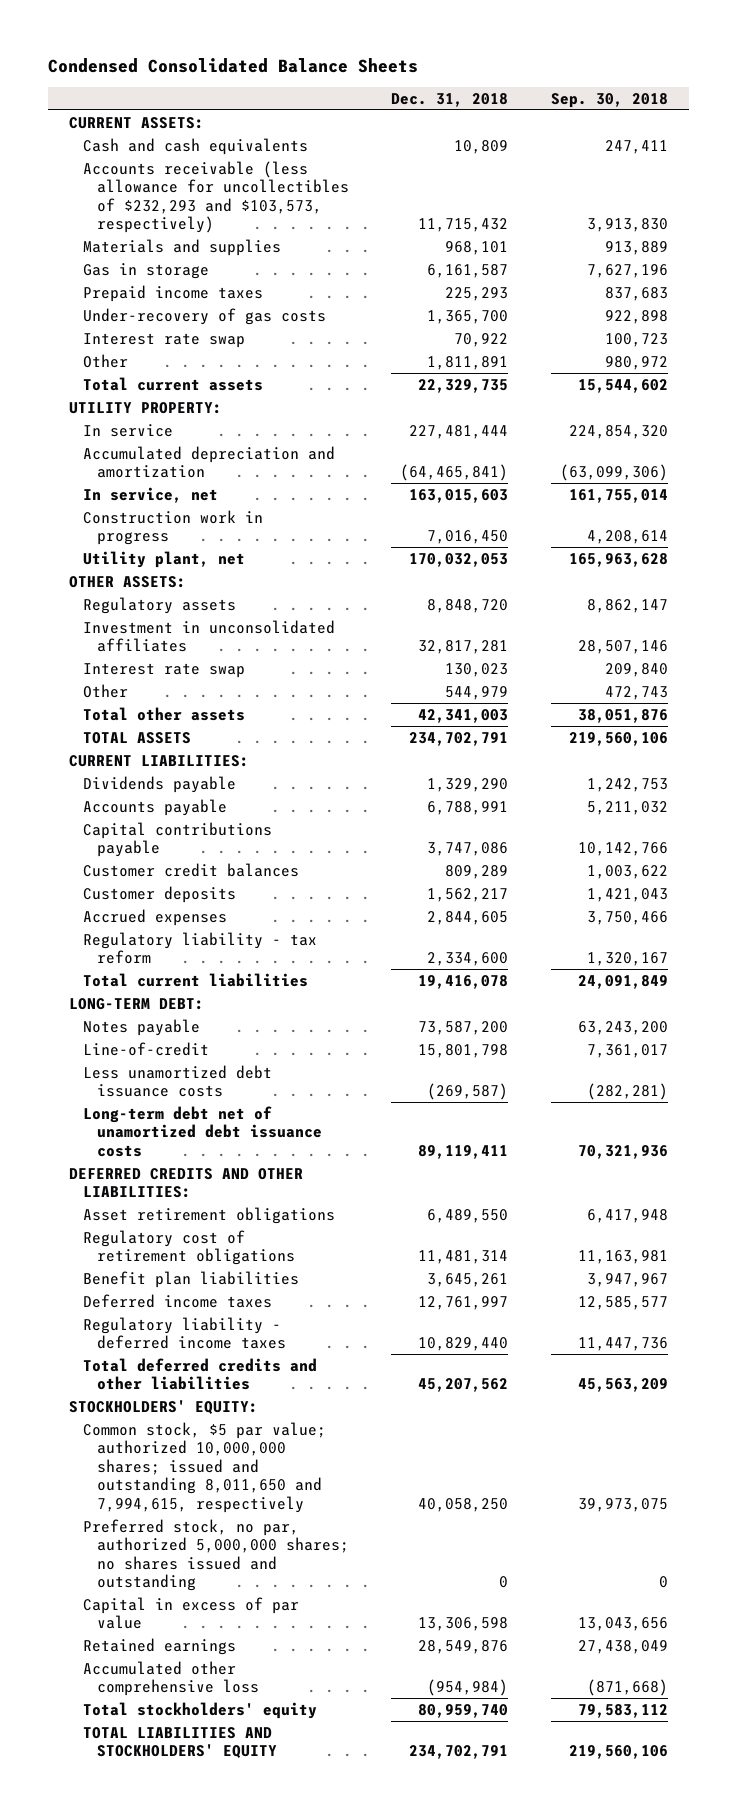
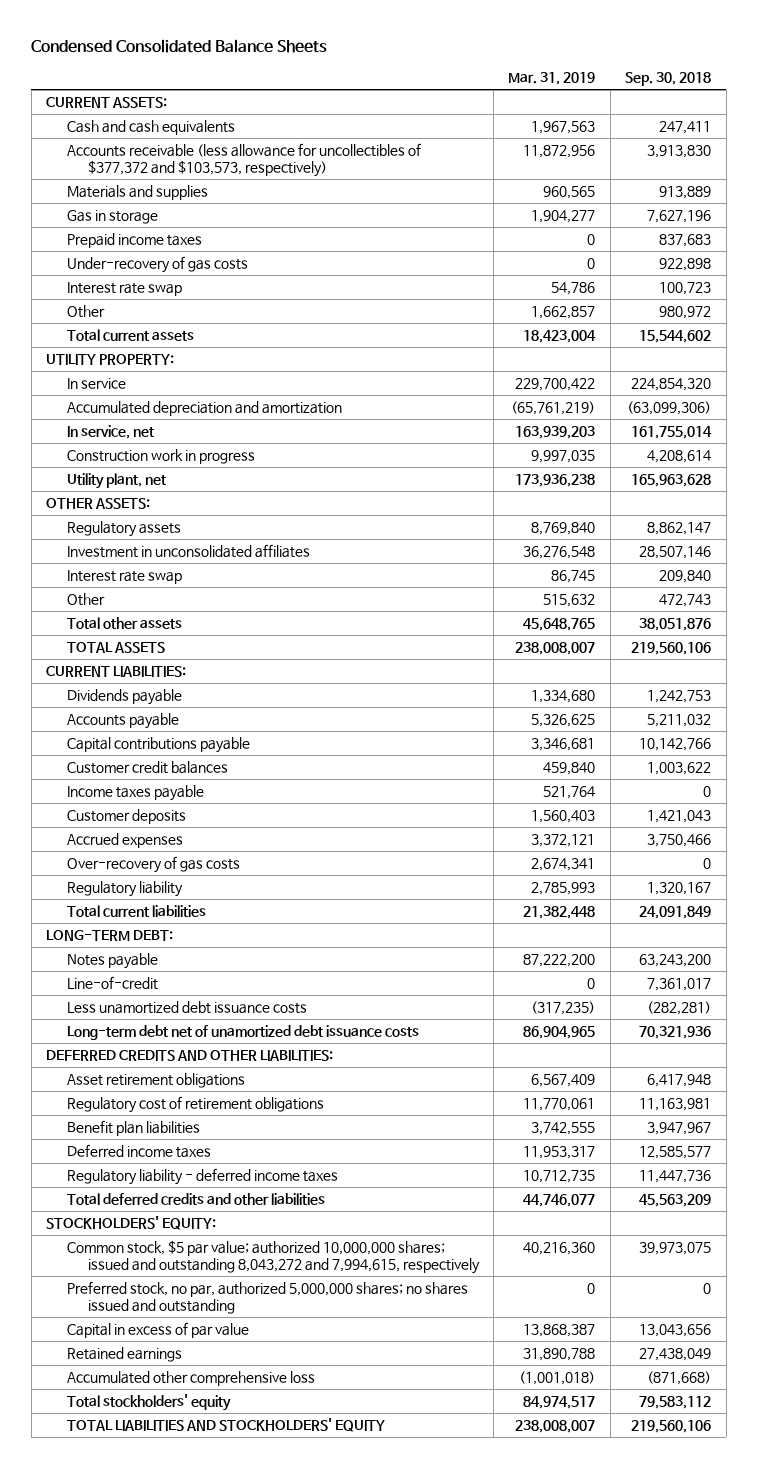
[391,92,509,107] Dec. 31, 2018 -> none
none -> [508,72,596,86] Mar. 31, 2019
[83,160,349,234] Accounts receivable (less allowance for uncollectibles of $232,293 and $103,573, respectively) -> [66,142,421,177] Accounts receivable (less allowance for uncollectibles of $377,372 and $103,573, respectively)
none -> [66,784,204,801] Income taxes payable
none -> [66,855,240,873] Over-recovery of gas costs
[83,931,318,965] Regulatory liability - tax reform -> [66,880,183,897] Regulatory liability
[83,1421,327,1514] Common stock, $5 par value; authorized 10,000,000 shares; issued and outstanding 8,011,650 and 7,994,615, respectively -> [66,1239,480,1274] Common stock, $5 par value; authorized 10,000,000 shares; issued and outstanding 8,043,272 and 7,994,615, respectively

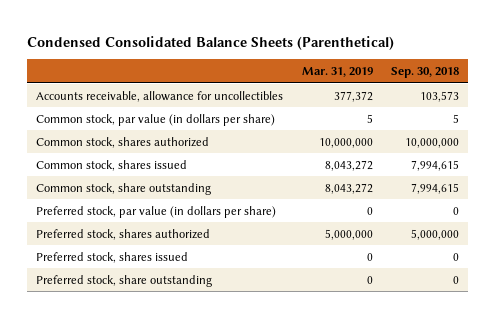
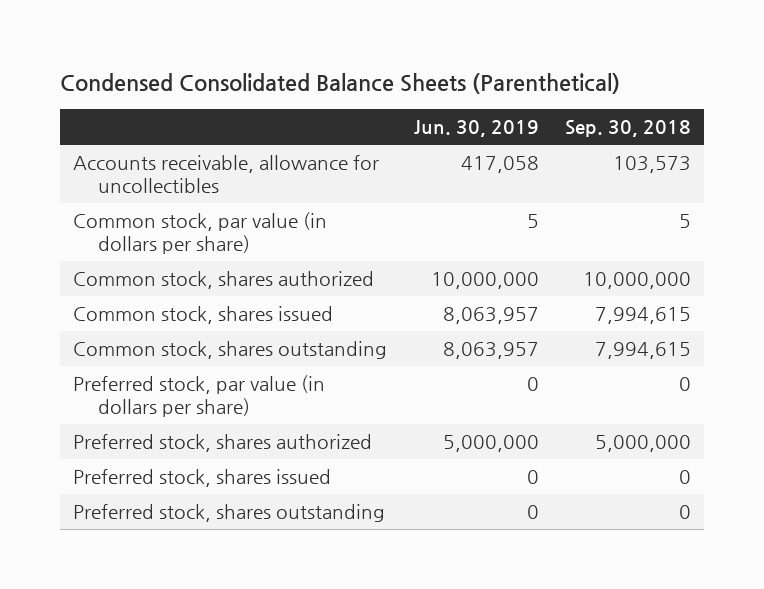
[301,66,373,77] Mar. 31, 2019 -> none
none -> [413,120,539,138] Jun. 30, 2019
[36,182,212,195] Common stock, share outstanding -> [73,341,388,360] Common stock, shares outstanding
[36,274,213,287] Preferred stock, share outstanding -> [73,504,386,523] Preferred stock, shares outstanding

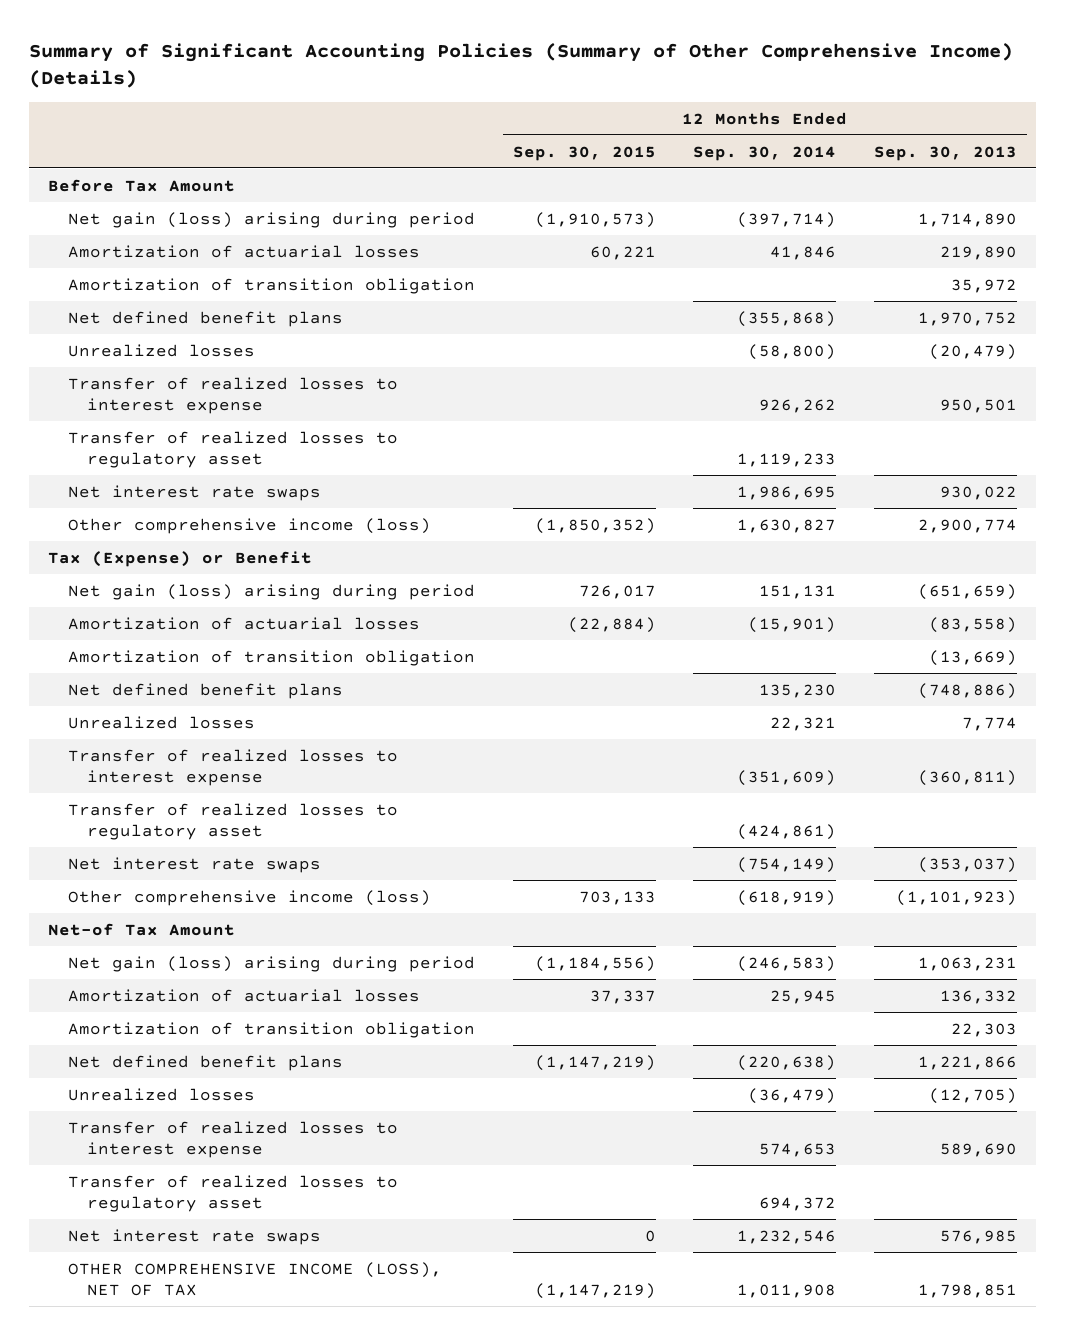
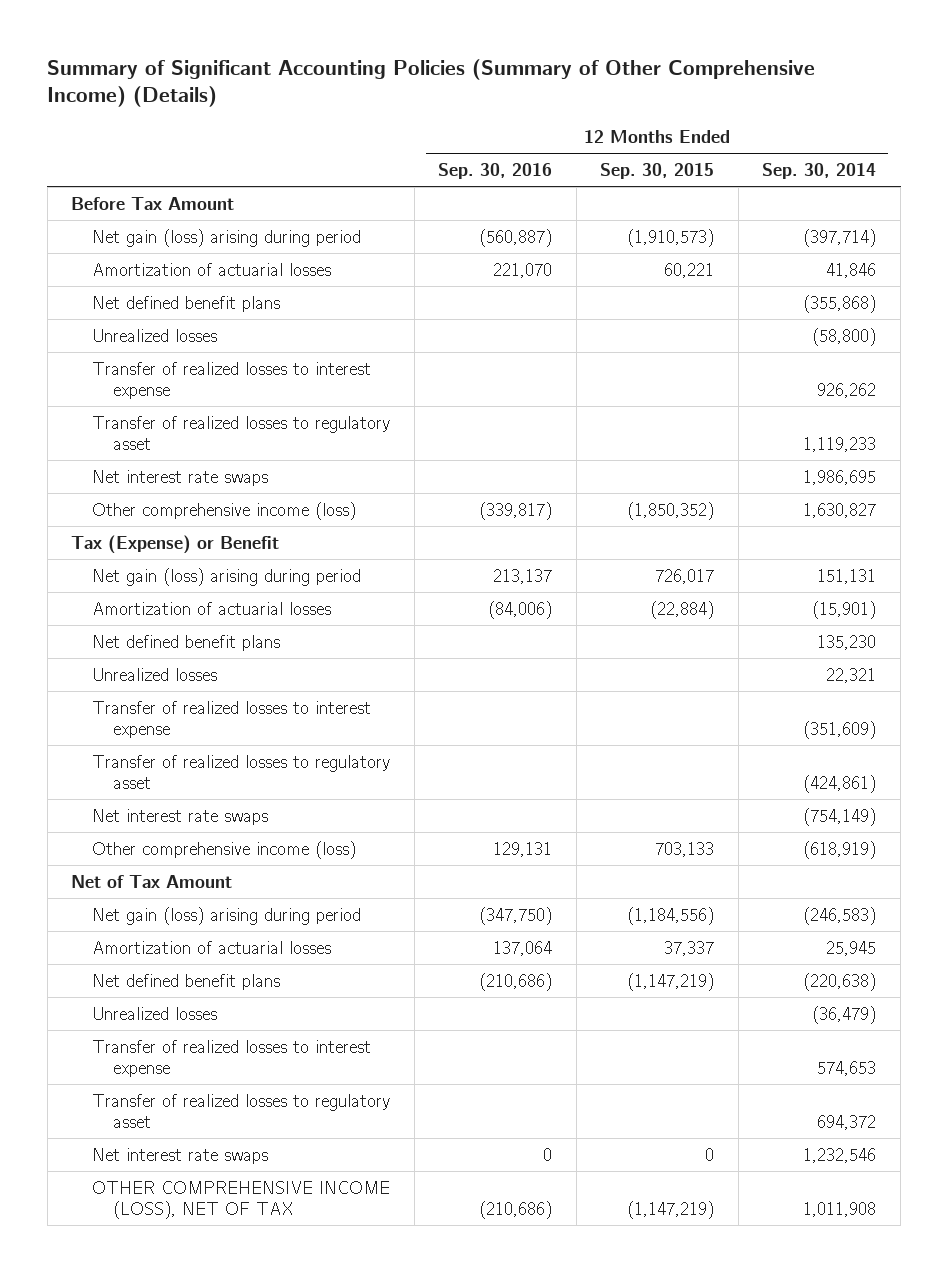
[874,145,1018,161] Sep. 30, 2013 -> none
none -> [438,162,553,179] Sep. 30, 2016
[67,277,475,294] Amortization of transition obligation -> none
[67,649,475,666] Amortization of transition obligation -> none
[48,922,236,936] Net-of Tax Amount -> [71,874,233,888] Net of Tax Amount
[67,1021,475,1038] Amortization of transition obligation -> none

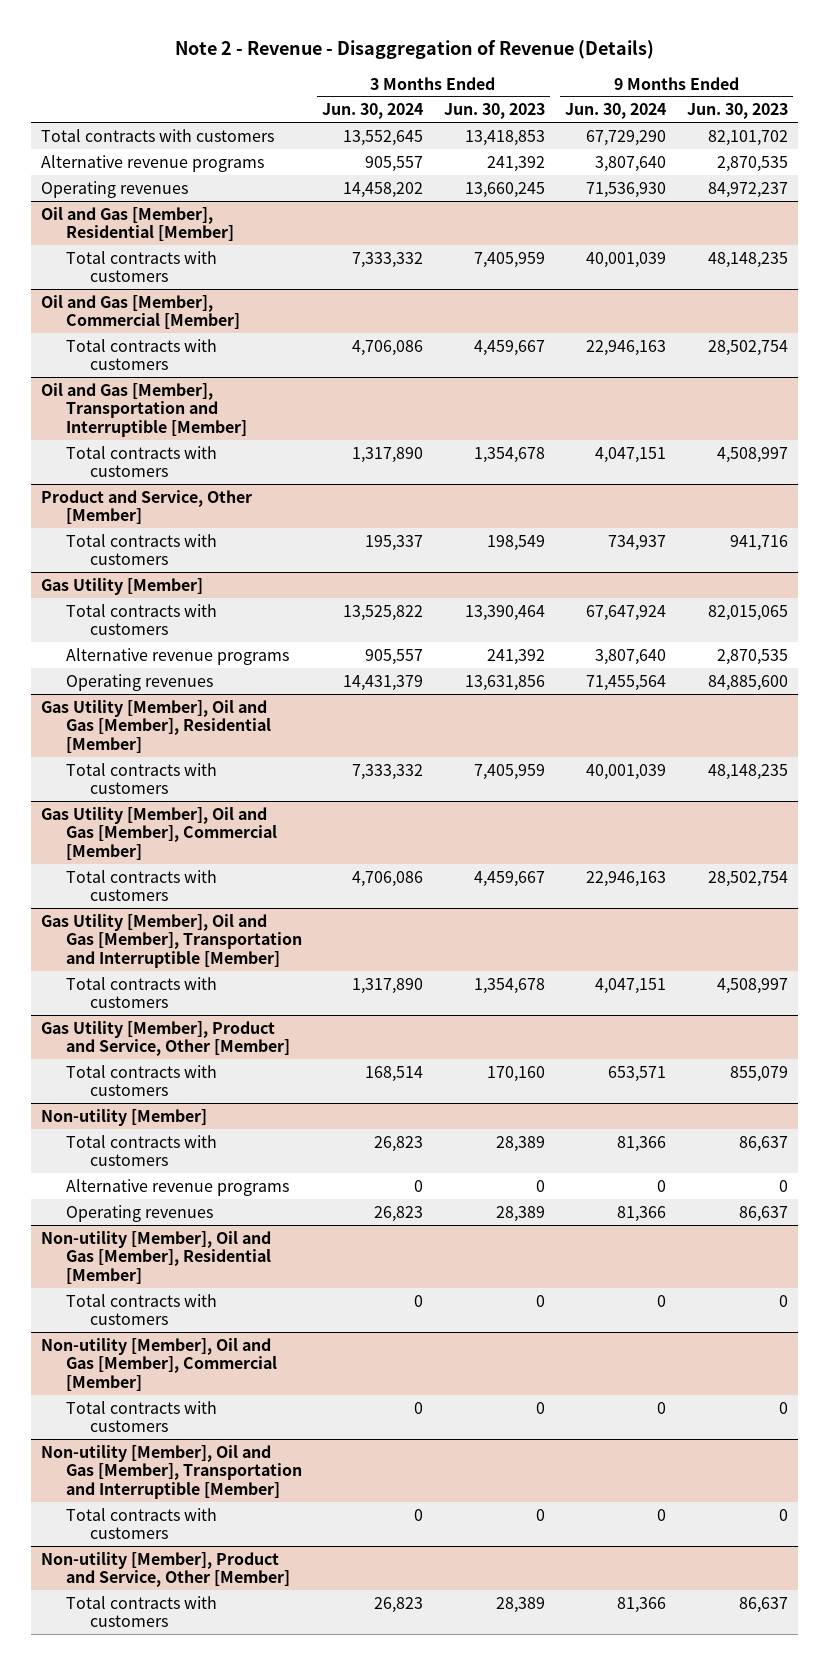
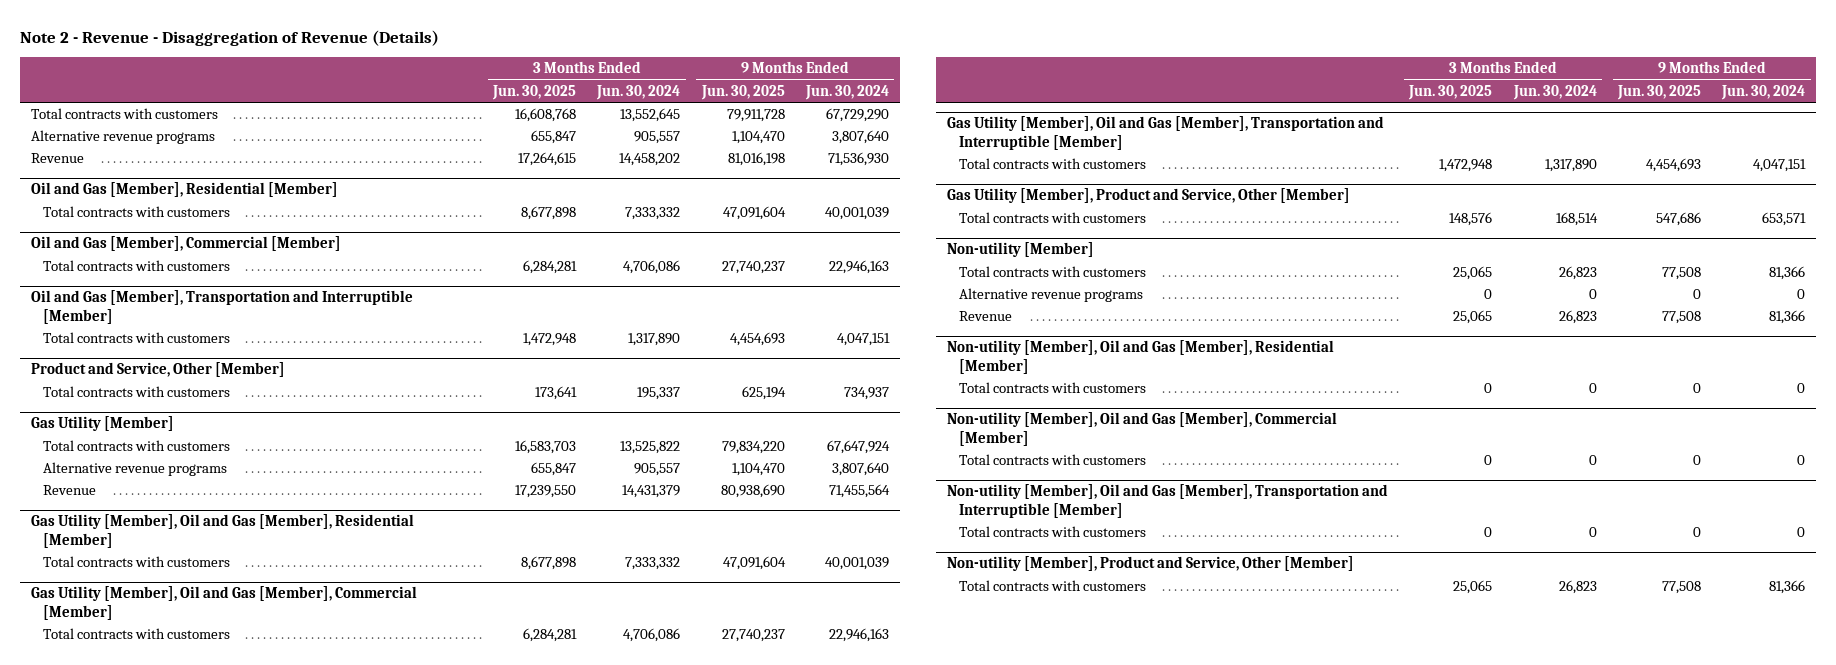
[443,103,545,120] Jun. 30, 2023 -> none
[687,103,789,120] Jun. 30, 2023 -> none
none -> [491,84,576,100] Jun. 30, 2025
none -> [700,84,785,100] Jun. 30, 2025
[40,180,188,198] Operating revenues -> [30,153,84,164] Revenue
[65,673,213,691] Operating revenues -> [42,485,96,496] Revenue
[65,1204,213,1222] Operating revenues -> [959,311,1013,322] Revenue

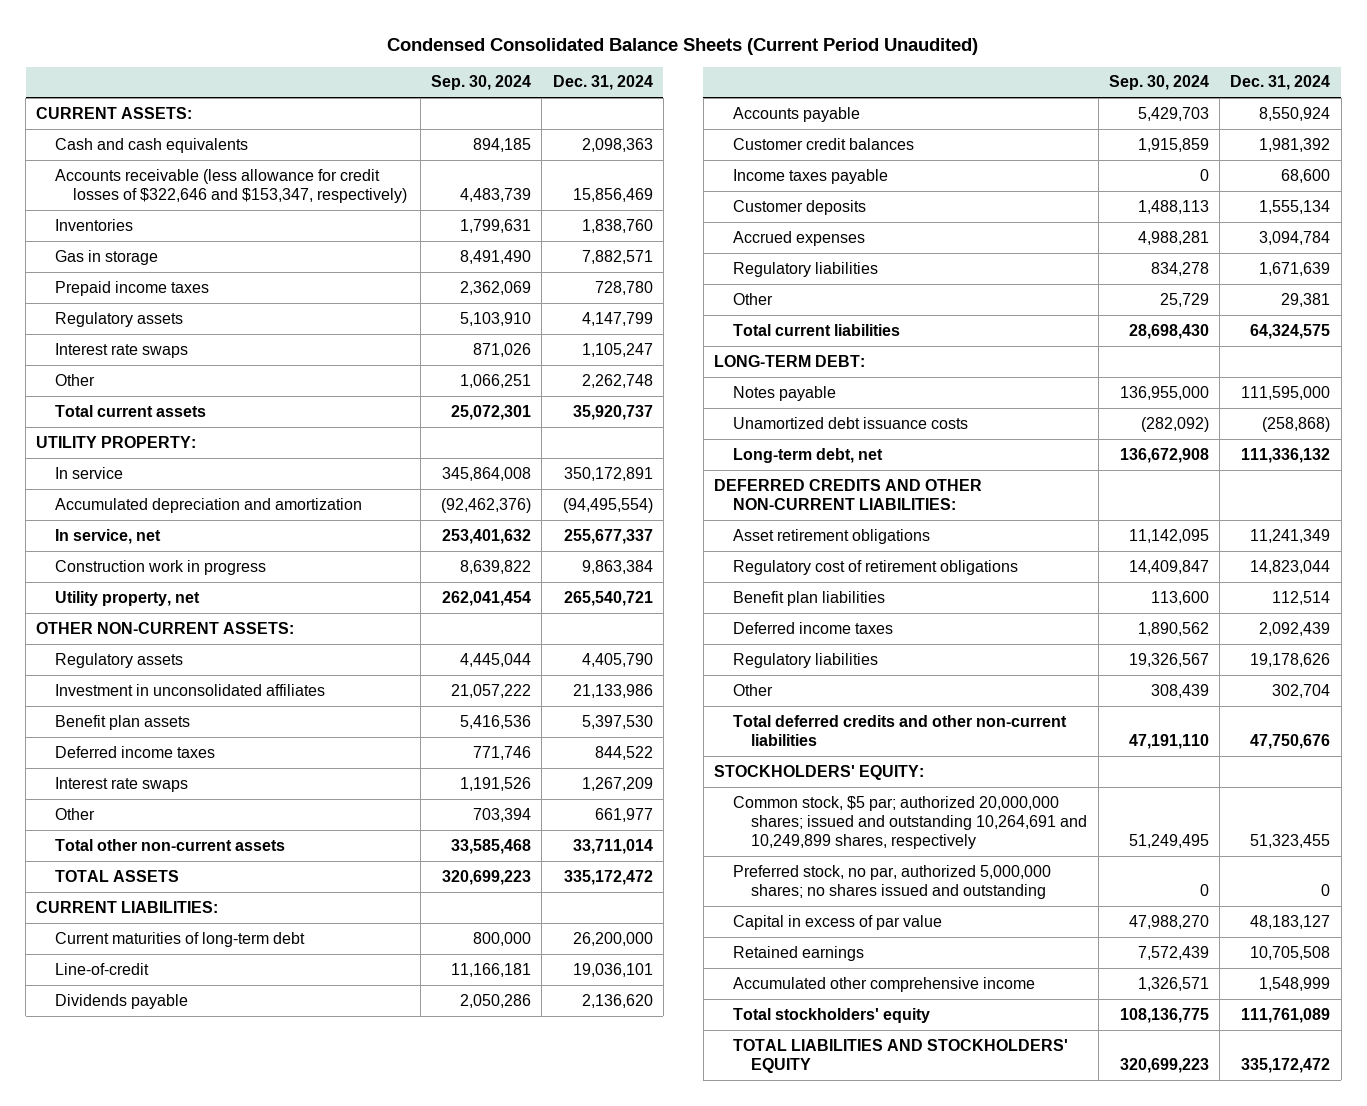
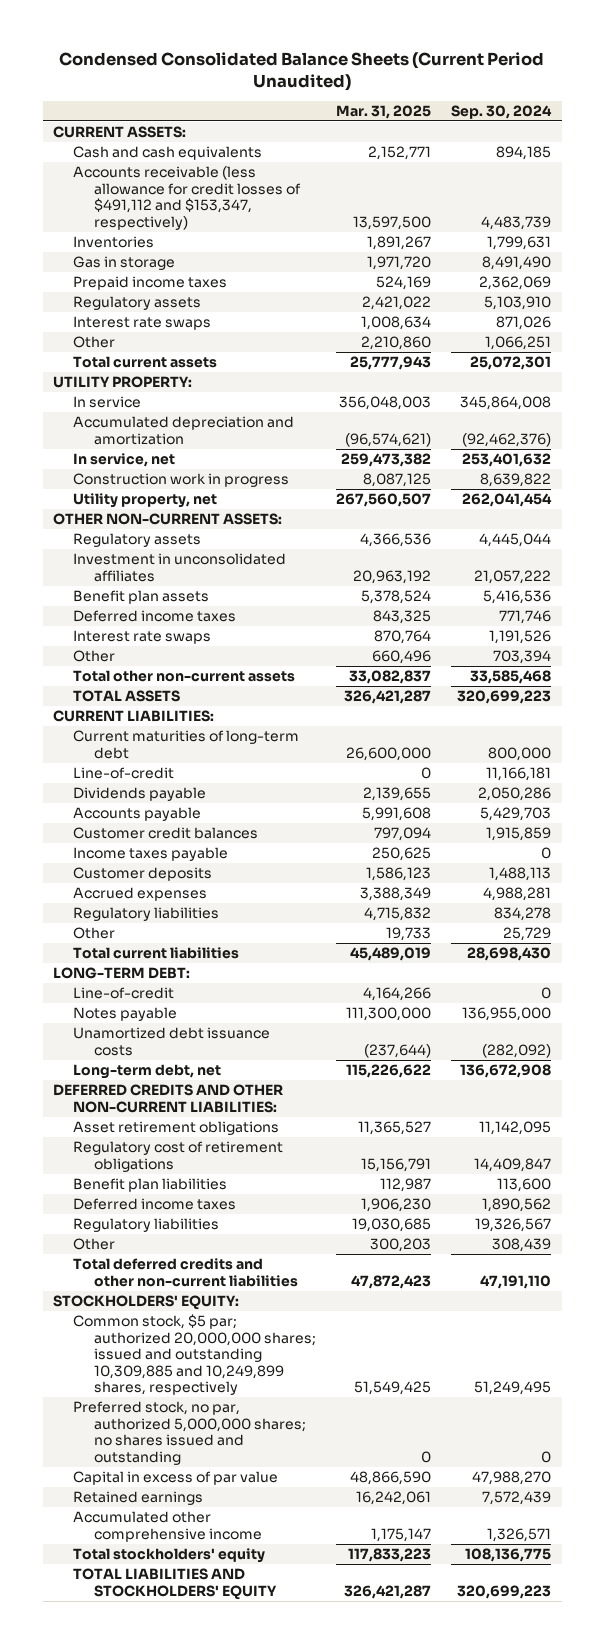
[552,75,653,91] Dec. 31, 2024 -> none
none -> [336,105,432,120] Mar. 31, 2025
[54,168,408,204] Accounts receivable (less allowance for credit losses of $322,646 and $153,347, respectively) -> [73,166,302,230] Accounts receivable (less allowance for credit losses of $491,112 and $153,347, respectively)
none -> [73,987,175,1000] Line-of-credit
[732,795,1088,850] Common stock, $5 par; authorized 20,000,000 shares; issued and outstanding 10,264,691 and 10,249,899 shares, respectively -> [73,1314,317,1396] Common stock, $5 par; authorized 20,000,000 shares; issued and outstanding 10,309,885 and 10,249,899 shares, respectively

